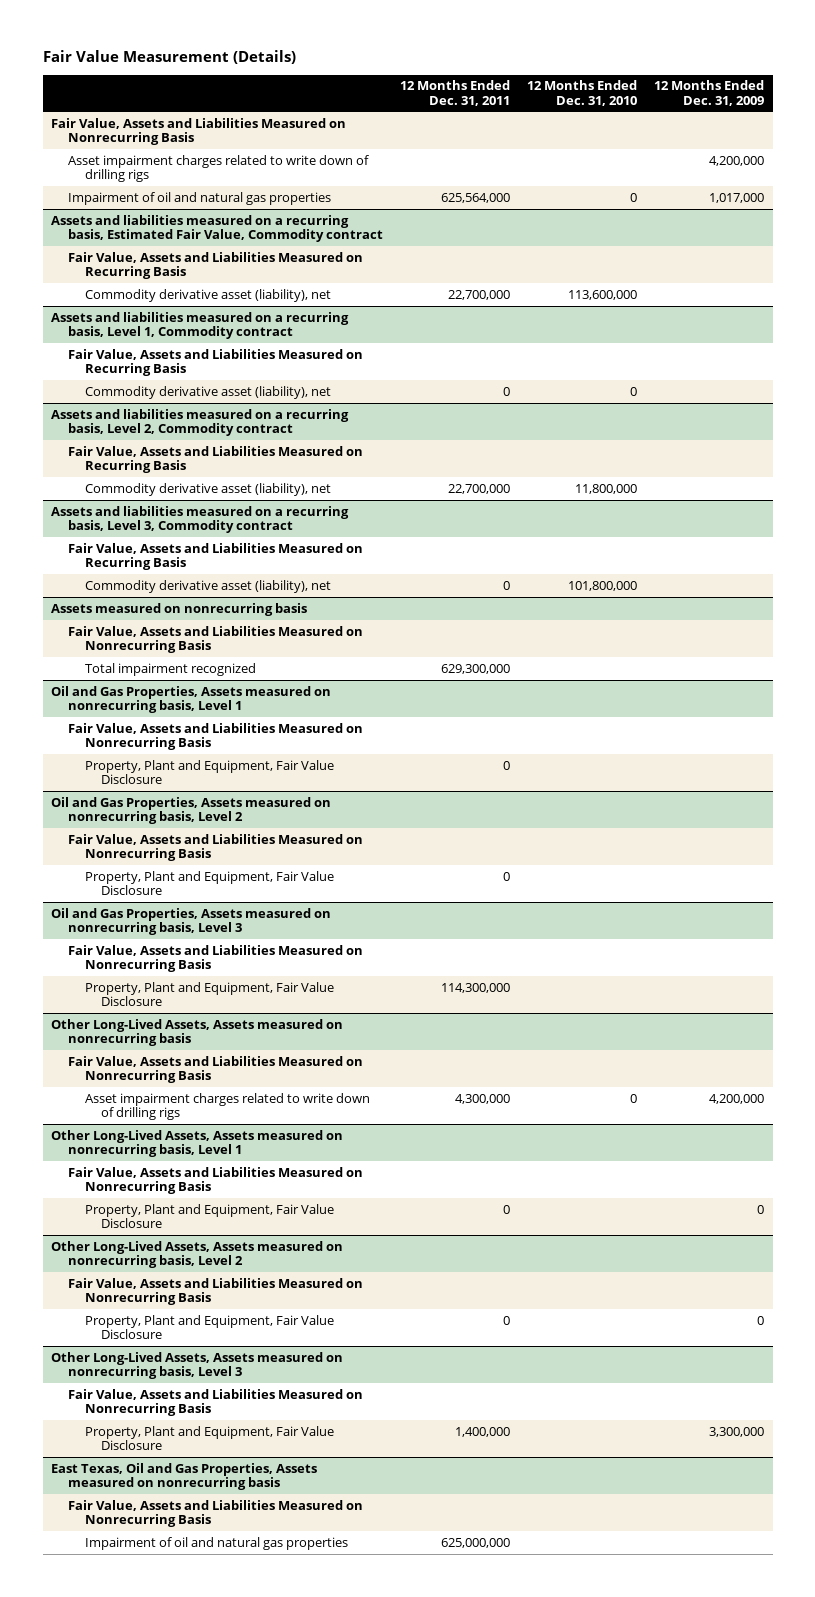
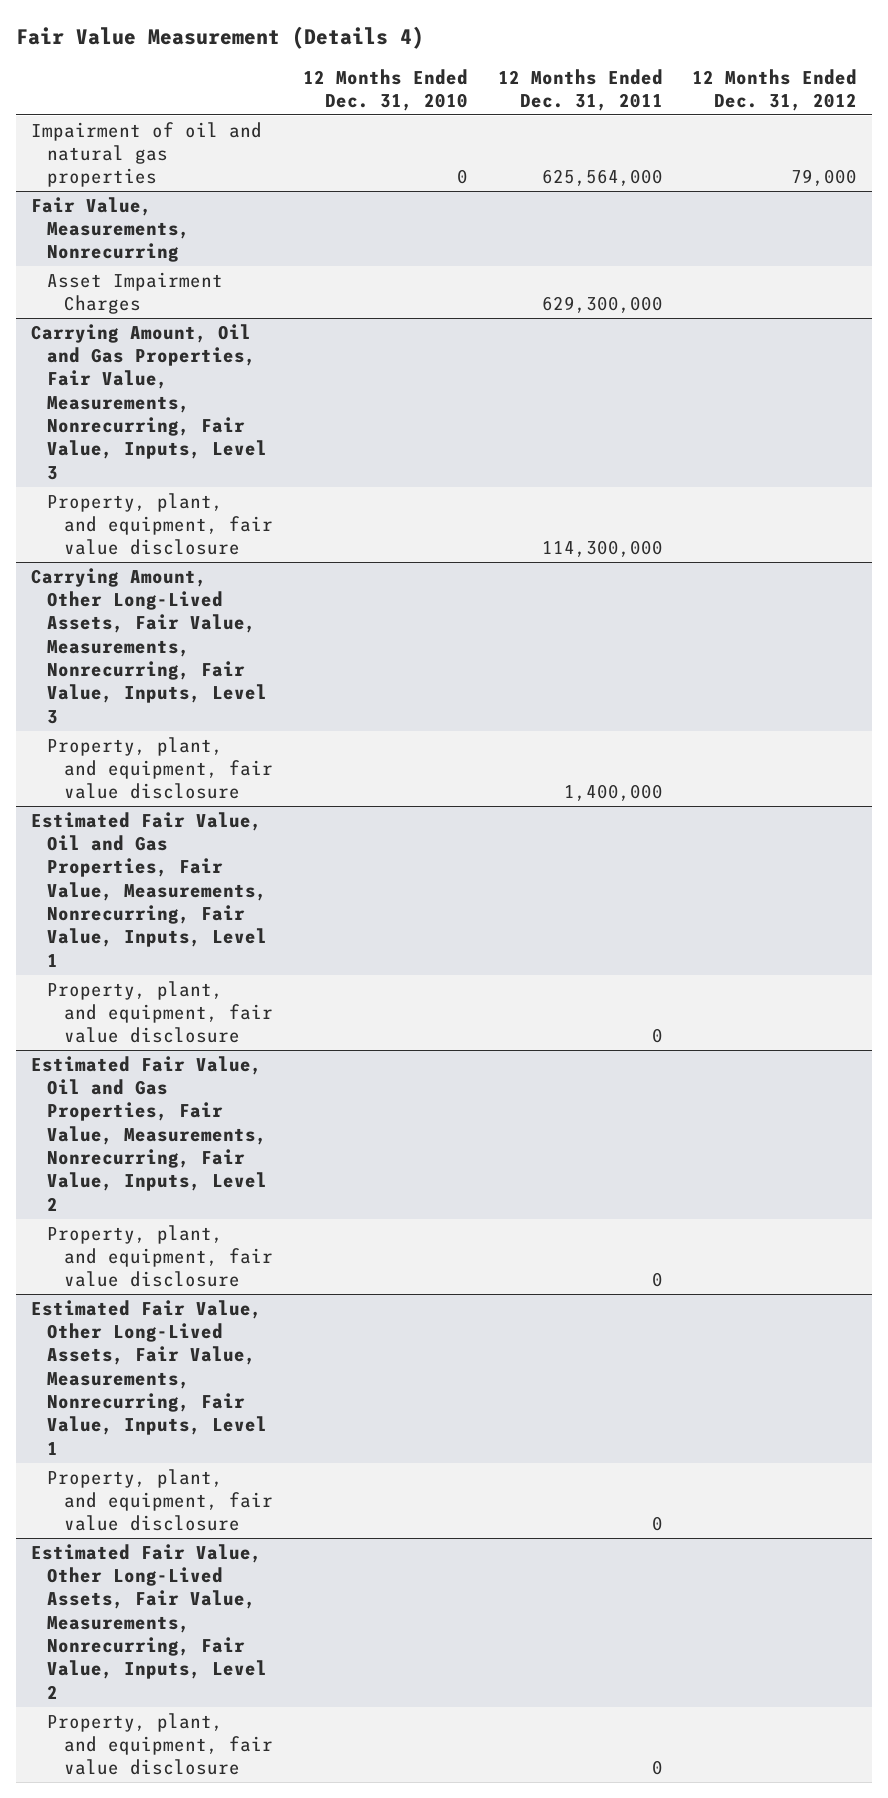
[42,50,296,65] Fair Value Measurement (Details) -> [15,26,424,50] Fair Value Measurement (Details 4)
[654,80,765,106] 12 Months Ended Dec. 31, 2009 -> none
none -> [692,68,858,111] 12 Months Ended Dec. 31, 2012
[51,117,347,145] Fair Value, Assets and Liabilities Measured on Nonrecurring Basis -> none
[68,154,370,182] Asset impairment charges related to write down of drilling rigs -> none
[51,214,384,242] Assets and liabilities measured on a recurring basis, Estimated Fair Value, Commodity contract -> none
[68,251,364,279] Fair Value, Assets and Liabilities Measured on Recurring Basis -> none
[84,288,331,302] Commodity derivative asset (liability), net -> none
[51,311,350,339] Assets and liabilities measured on a recurring basis, Level 1, Commodity contract -> none
[68,348,364,376] Fair Value, Assets and Liabilities Measured on Recurring Basis -> none
[84,385,331,399] Commodity derivative asset (liability), net -> none
[51,408,350,436] Assets and liabilities measured on a recurring basis, Level 2, Commodity contract -> none
[68,445,364,473] Fair Value, Assets and Liabilities Measured on Recurring Basis -> none
[84,482,331,496] Commodity derivative asset (liability), net -> none
[51,505,350,533] Assets and liabilities measured on a recurring basis, Level 3, Commodity contract -> none
[68,542,364,570] Fair Value, Assets and Liabilities Measured on Recurring Basis -> none
[84,579,331,593] Commodity derivative asset (liability), net -> none
[51,602,308,616] Assets measured on nonrecurring basis -> none
[68,625,364,653] Fair Value, Assets and Liabilities Measured on Nonrecurring Basis -> none
[51,685,332,713] Oil and Gas Properties, Assets measured on nonrecurring basis, Level 1 -> none
[68,722,364,750] Fair Value, Assets and Liabilities Measured on Nonrecurring Basis -> none
[51,796,332,824] Oil and Gas Properties, Assets measured on nonrecurring basis, Level 2 -> none
[68,833,364,861] Fair Value, Assets and Liabilities Measured on Nonrecurring Basis -> none
[51,907,332,935] Oil and Gas Properties, Assets measured on nonrecurring basis, Level 3 -> none
[68,944,364,972] Fair Value, Assets and Liabilities Measured on Nonrecurring Basis -> none
[51,1018,344,1046] Other Long-Lived Assets, Assets measured on nonrecurring basis -> none
[68,1055,364,1083] Fair Value, Assets and Liabilities Measured on Nonrecurring Basis -> none
[84,1092,370,1120] Asset impairment charges related to write down of drilling rigs -> none
[51,1129,344,1157] Other Long-Lived Assets, Assets measured on nonrecurring basis, Level 1 -> none
[68,1166,364,1194] Fair Value, Assets and Liabilities Measured on Nonrecurring Basis -> none
[51,1240,344,1268] Other Long-Lived Assets, Assets measured on nonrecurring basis, Level 2 -> none
[68,1277,364,1305] Fair Value, Assets and Liabilities Measured on Nonrecurring Basis -> none
[51,1351,344,1379] Other Long-Lived Assets, Assets measured on nonrecurring basis, Level 3 -> none
[68,1388,364,1416] Fair Value, Assets and Liabilities Measured on Nonrecurring Basis -> none
[51,1462,318,1490] East Texas, Oil and Gas Properties, Assets measured on nonrecurring basis -> none
[68,1499,364,1527] Fair Value, Assets and Liabilities Measured on Nonrecurring Basis -> none
[84,1536,348,1550] Impairment of oil and natural gas properties -> none
none -> [30,196,191,263] Fair Value, Measurements, Nonrecurring
[84,662,256,676] Total impairment recognized -> [47,271,224,315] Asset Impairment Charges
none -> [30,323,268,480] Carrying Amount, Oil and Gas Properties, Fair Value, Measurements, Nonrecurring, Fair Value, Inputs, Level 3
[84,759,334,784] Property, Plant and Equipment, Fair Value Disclosure -> [47,492,273,556] Property, plant, and equipment, fair value disclosure
[503,760,511,770] 0 -> [541,540,663,558] 114,300,000
none -> [30,567,268,724] Carrying Amount, Other Long-Lived Assets, Fair Value, Measurements, Nonrecurring, Fair Value, Inputs, Level 3
[84,870,334,895] Property, Plant and Equipment, Fair Value Disclosure -> [47,736,273,800] Property, plant, and equipment, fair value disclosure
[503,871,511,881] 0 -> [563,784,663,802] 1,400,000
none -> [30,811,268,967] Estimated Fair Value, Oil and Gas Properties, Fair Value, Measurements, Nonrecurring, Fair Value, Inputs, Level 1
[84,981,334,1006] Property, Plant and Equipment, Fair Value Disclosure -> [47,980,273,1044] Property, plant, and equipment, fair value disclosure
[441,982,511,993] 114,300,000 -> [651,1028,663,1044] 0
none -> [30,1055,268,1211] Estimated Fair Value, Oil and Gas Properties, Fair Value, Measurements, Nonrecurring, Fair Value, Inputs, Level 2
[84,1203,334,1228] Property, Plant and Equipment, Fair Value Disclosure -> [47,1224,273,1288] Property, plant, and equipment, fair value disclosure
none -> [30,1299,268,1455] Estimated Fair Value, Other Long-Lived Assets, Fair Value, Measurements, Nonrecurring, Fair Value, Inputs, Level 1
[84,1314,334,1339] Property, Plant and Equipment, Fair Value Disclosure -> [47,1468,273,1532] Property, plant, and equipment, fair value disclosure
none -> [30,1543,268,1699] Estimated Fair Value, Other Long-Lived Assets, Fair Value, Measurements, Nonrecurring, Fair Value, Inputs, Level 2
[84,1425,334,1450] Property, Plant and Equipment, Fair Value Disclosure -> [47,1712,273,1776] Property, plant, and equipment, fair value disclosure
[455,1426,511,1437] 1,400,000 -> [651,1760,663,1776] 0

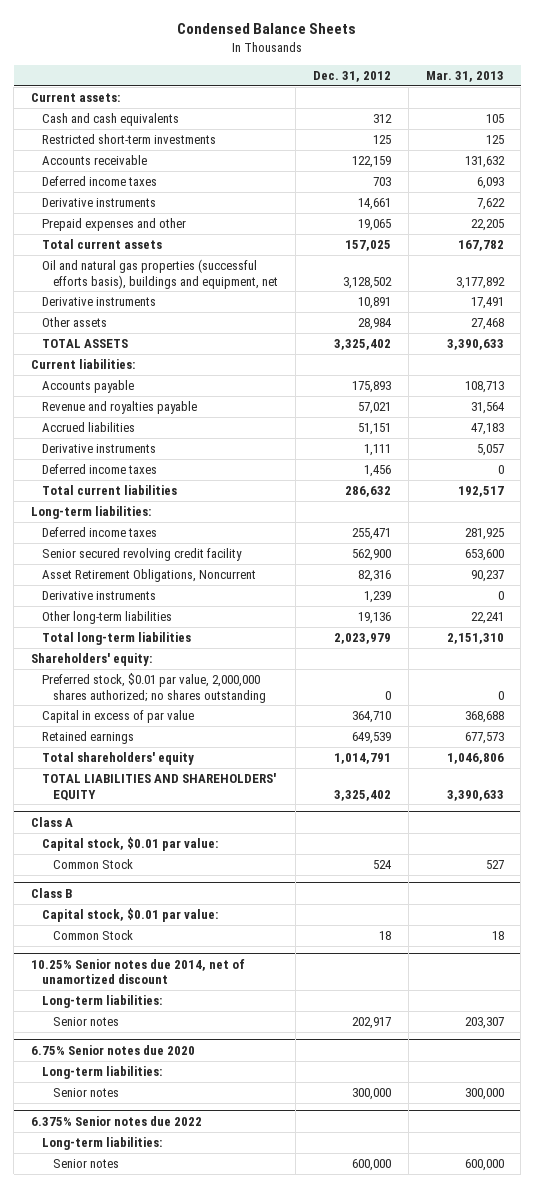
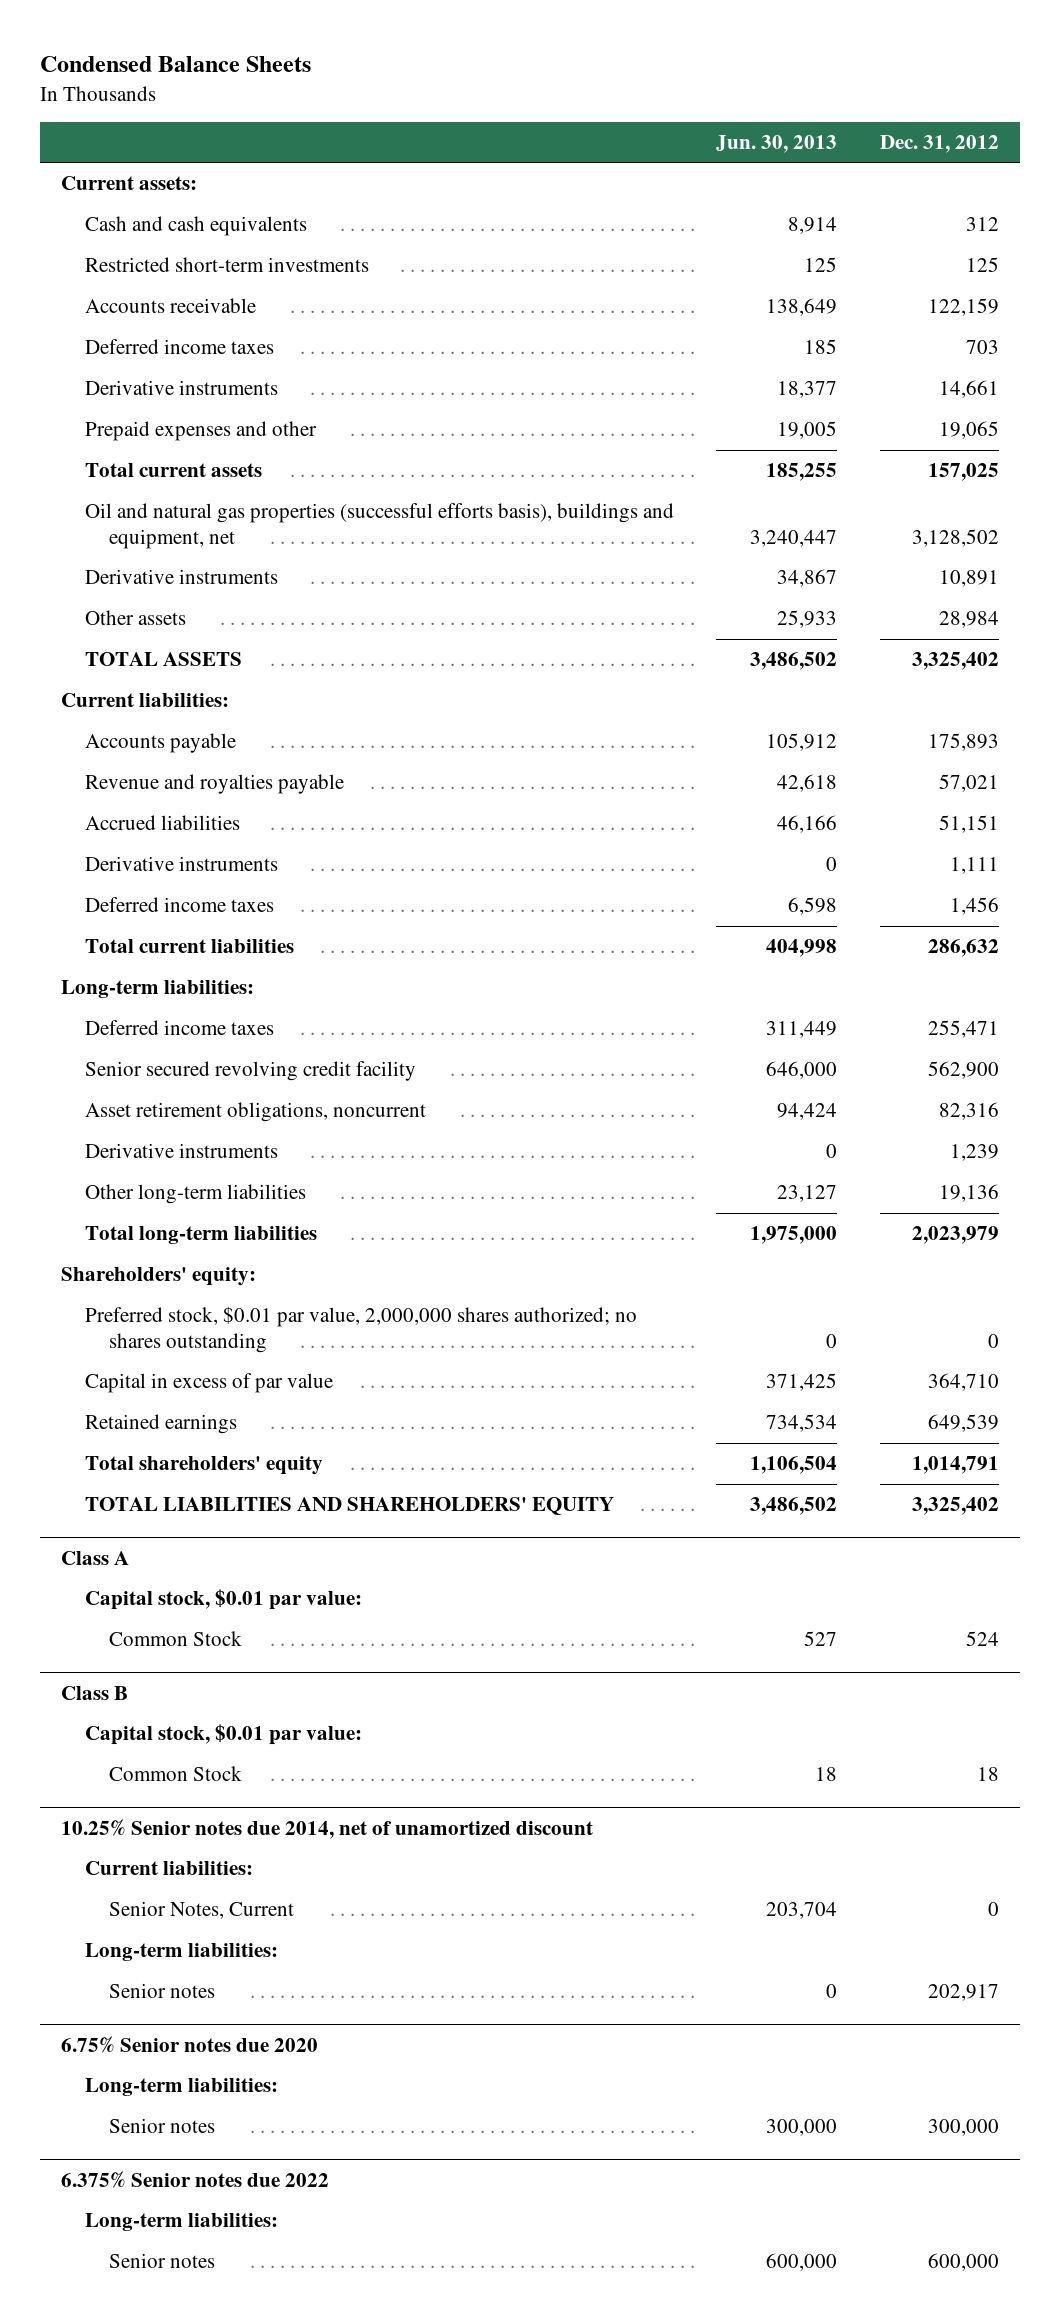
[425,70,504,82] Mar. 31, 2013 -> none
none -> [716,134,838,153] Jun. 30, 2013
[42,569,257,583] Asset Retirement Obligations, Noncurrent -> [85,1102,427,1123] Asset retirement obligations, noncurrent
none -> [85,1861,254,1876] Current liabilities:
none -> [109,1901,295,1920] Senior Notes, Current

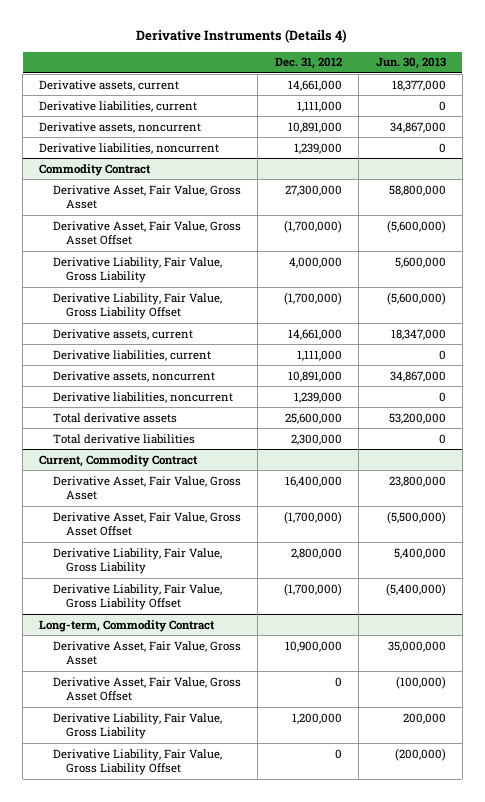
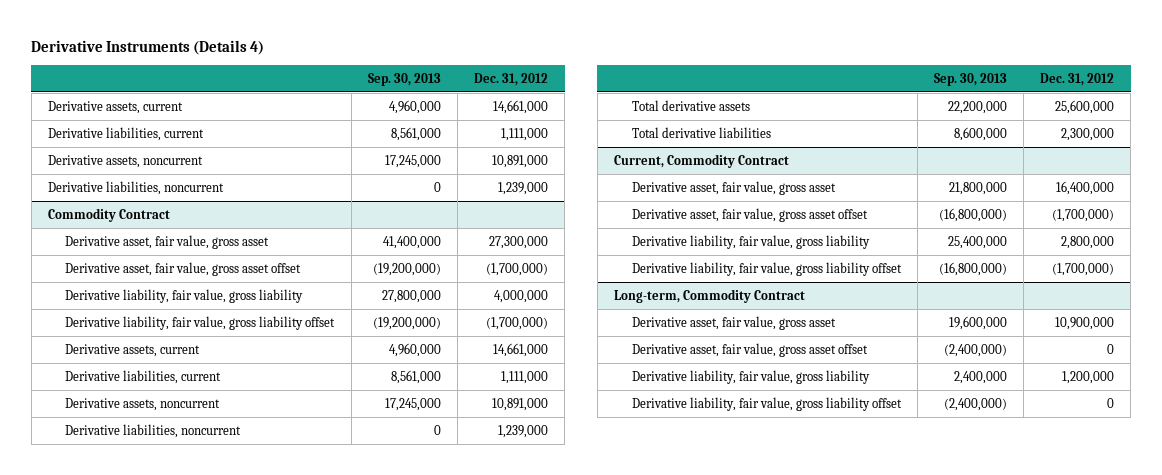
[375,57,446,70] Jun. 30, 2013 -> none
none -> [367,72,441,86] Sep. 30, 2013
[52,184,241,210] Derivative Asset, Fair Value, Gross Asset -> [65,234,270,249] Derivative asset, fair value, gross asset
[52,220,241,246] Derivative Asset, Fair Value, Gross Asset Offset -> [65,261,302,276] Derivative asset, fair value, gross asset offset
[52,256,222,284] Derivative Liability, Fair Value, Gross Liability -> [65,288,304,303] Derivative liability, fair value, gross liability
[52,292,222,320] Derivative Liability, Fair Value, Gross Liability Offset -> [65,315,336,330] Derivative liability, fair value, gross liability offset
[52,475,241,501] Derivative Asset, Fair Value, Gross Asset -> [631,180,836,195] Derivative asset, fair value, gross asset
[52,511,241,537] Derivative Asset, Fair Value, Gross Asset Offset -> [631,207,868,222] Derivative asset, fair value, gross asset offset
[52,547,222,575] Derivative Liability, Fair Value, Gross Liability -> [631,234,870,249] Derivative liability, fair value, gross liability
[52,583,222,611] Derivative Liability, Fair Value, Gross Liability Offset -> [631,261,902,276] Derivative liability, fair value, gross liability offset
[52,640,241,666] Derivative Asset, Fair Value, Gross Asset -> [631,315,836,330] Derivative asset, fair value, gross asset
[52,676,241,702] Derivative Asset, Fair Value, Gross Asset Offset -> [631,342,868,357] Derivative asset, fair value, gross asset offset
[52,712,222,740] Derivative Liability, Fair Value, Gross Liability -> [631,369,870,384] Derivative liability, fair value, gross liability
[52,748,222,776] Derivative Liability, Fair Value, Gross Liability Offset -> [631,396,902,411] Derivative liability, fair value, gross liability offset

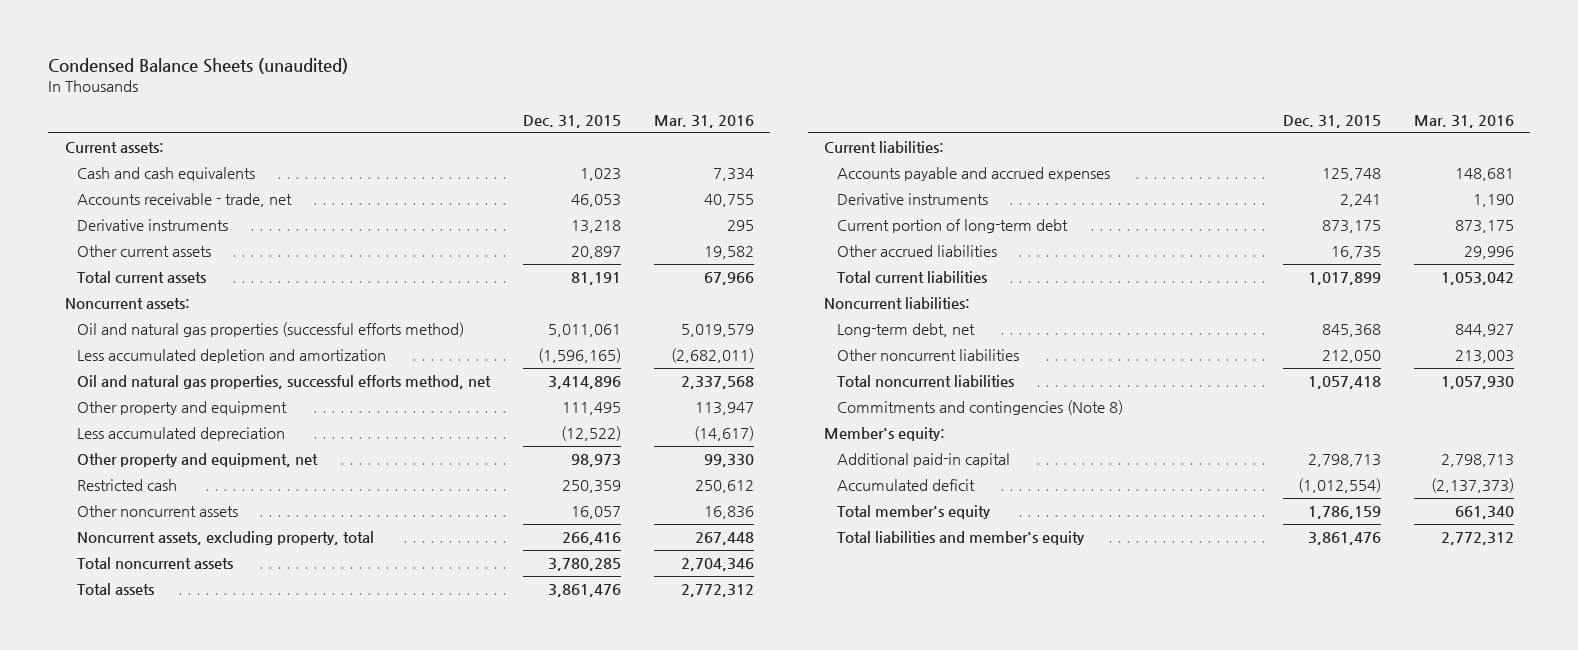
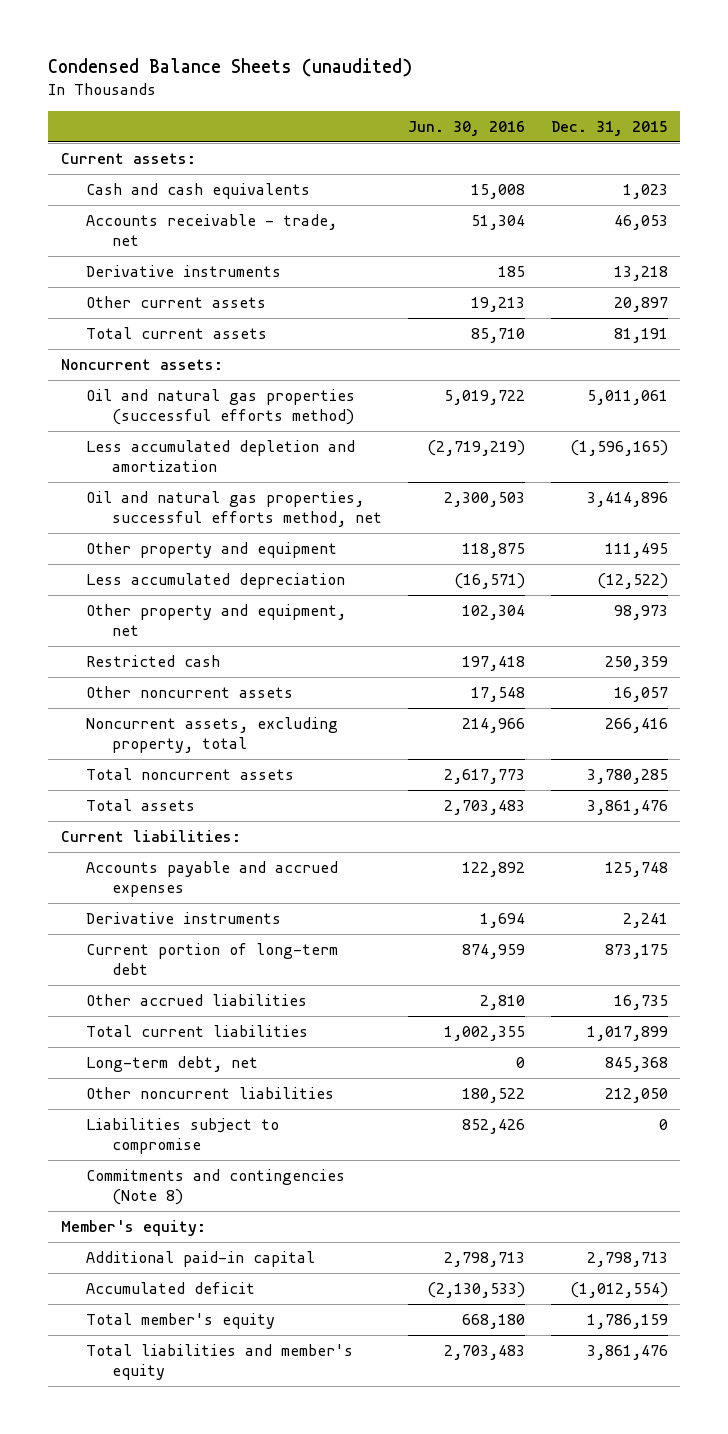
[653,114,754,128] Mar. 31, 2016 -> none
none -> [407,120,525,136] Jun. 30, 2016
[824,297,971,310] Noncurrent liabilities: -> none
[836,375,1014,388] Total noncurrent liabilities -> none
none -> [86,1117,280,1155] Liabilities subject to compromise

